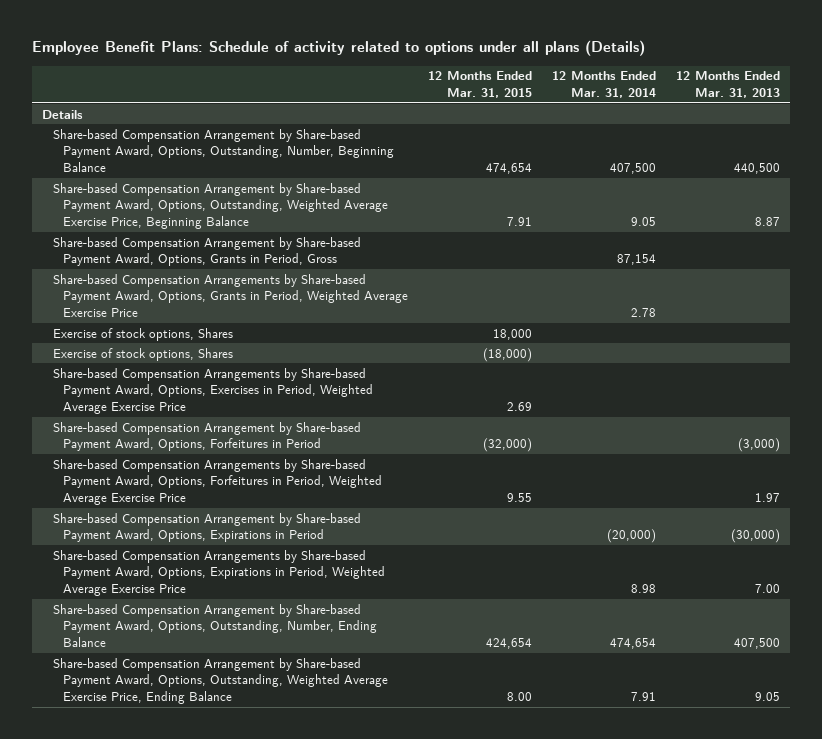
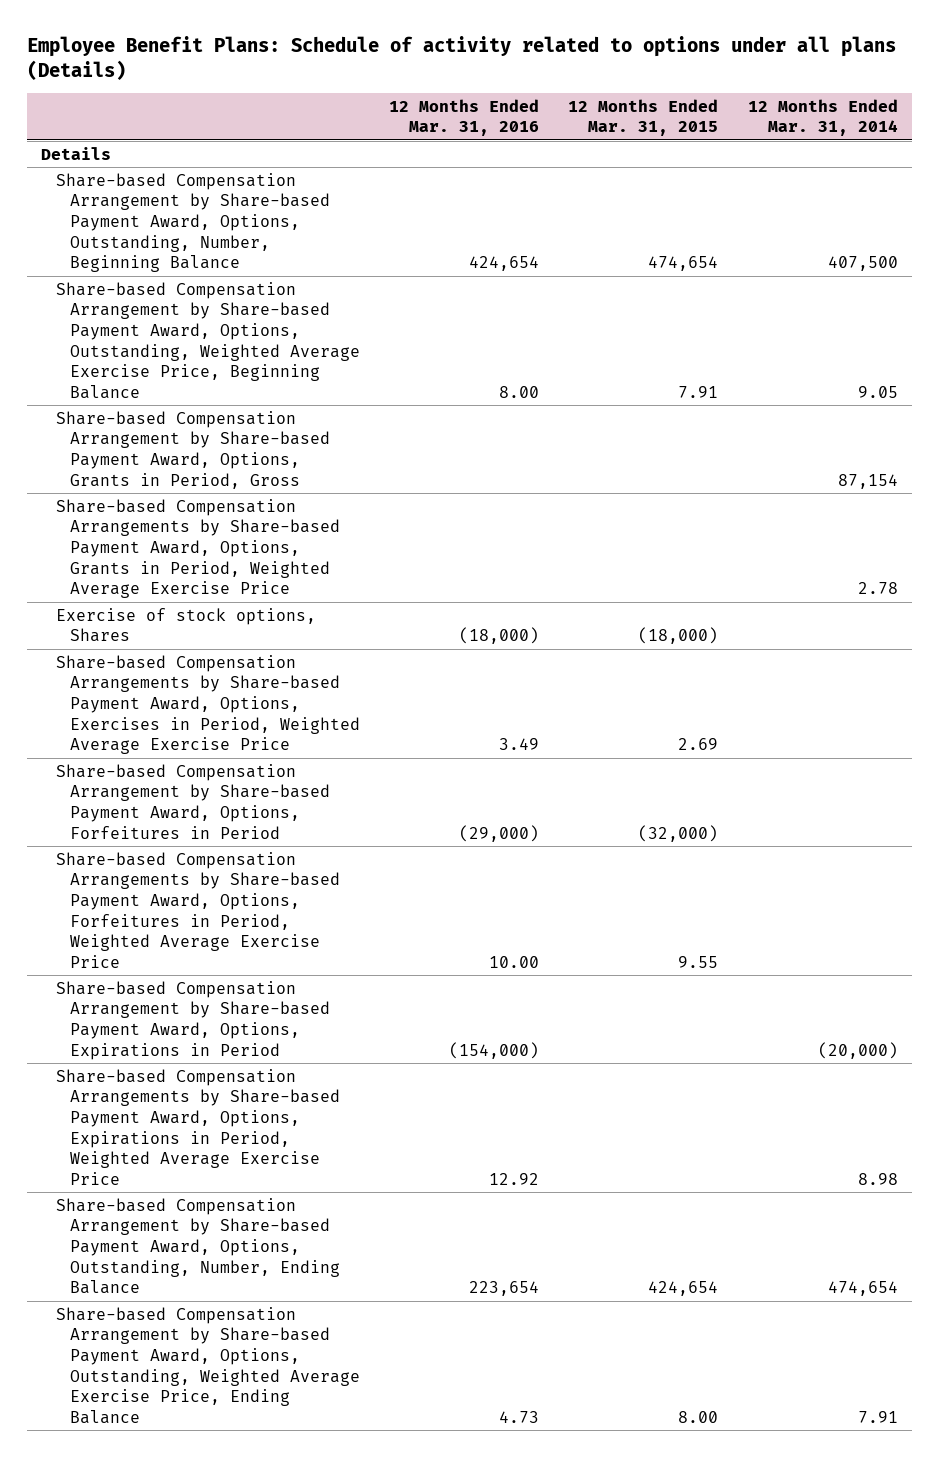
[676,71,781,99] 12 Months Ended Mar. 31, 2013 -> none
none -> [389,98,540,137] 12 Months Ended Mar. 31, 2016
[52,327,233,341] Exercise of stock options, Shares -> none

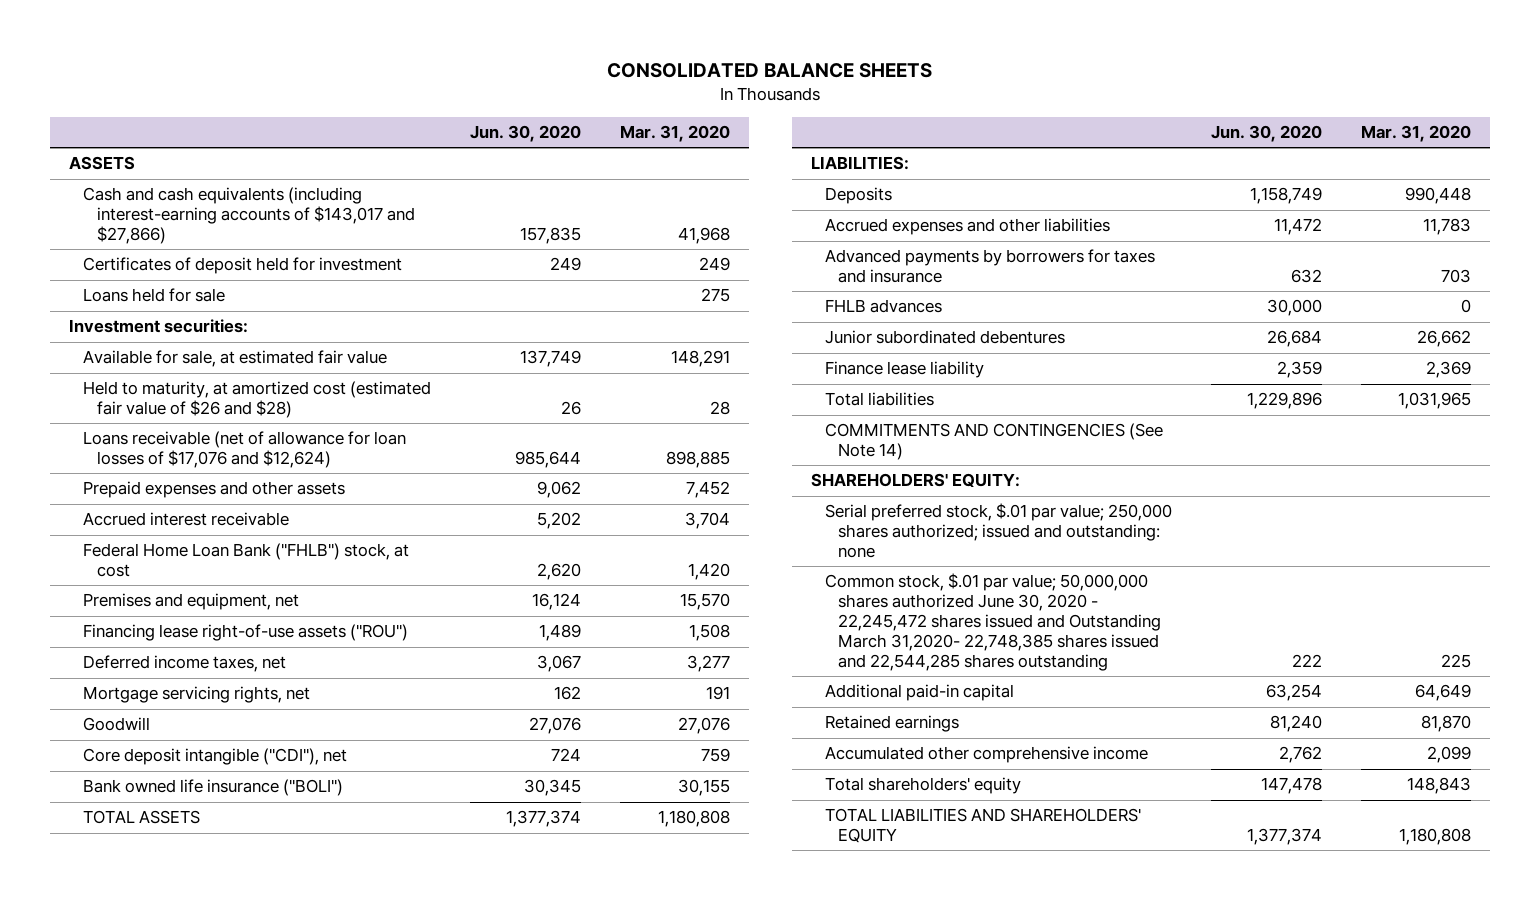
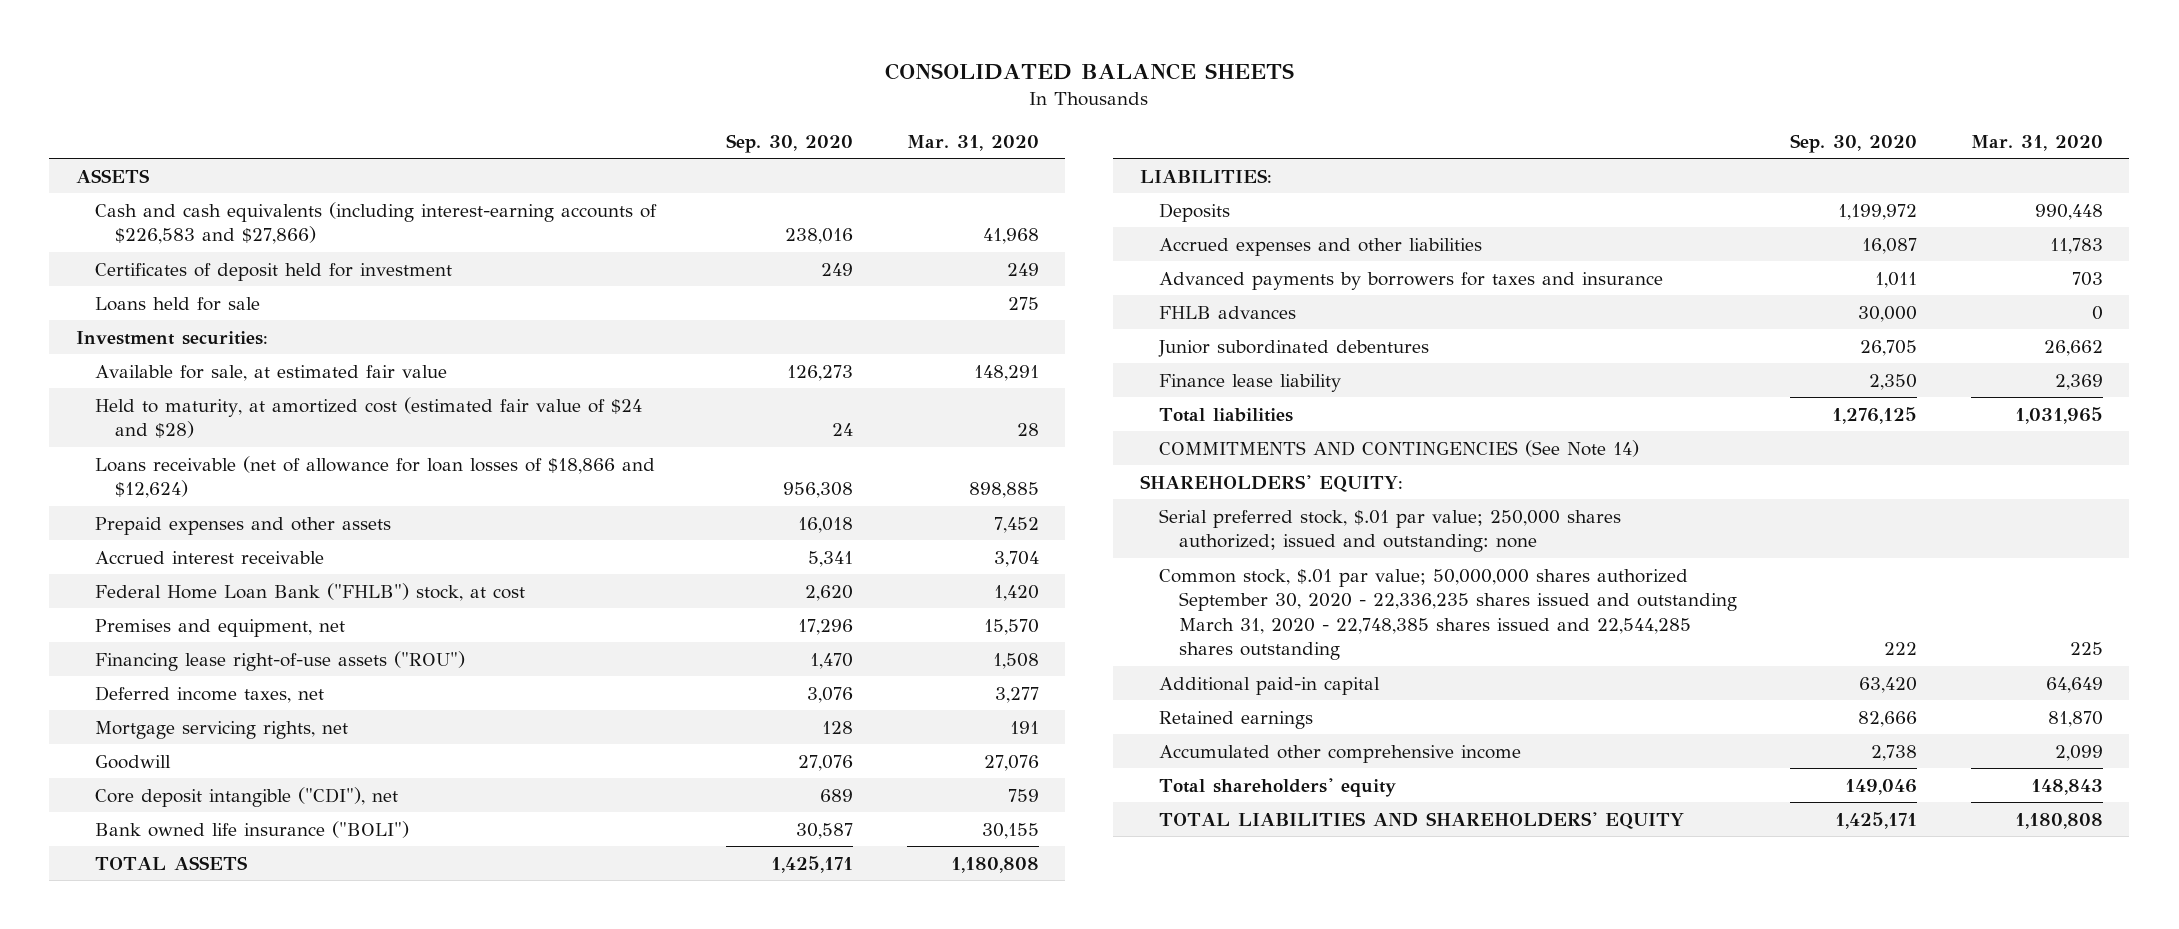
[469,124,581,142] Jun. 30, 2020 -> none
none -> [726,133,854,153] Sep. 30, 2020
[83,187,416,245] Cash and cash equivalents (including interest-earning accounts of $143,017 and $27,866) -> [95,201,658,245] Cash and cash equivalents (including interest-earning accounts of $226,583 and $27,866)
[83,381,432,419] Held to maturity, at amortized cost (estimated fair value of $26 and $28) -> [95,396,643,439] Held to maturity, at amortized cost (estimated fair value of $24 and $28)
[83,431,407,469] Loans receivable (net of allowance for loan losses of $17,076 and $12,624) -> [95,455,656,499] Loans receivable (net of allowance for loan losses of $18,866 and $12,624)
[824,573,1162,671] Common stock, $.01 par value; 50,000,000 shares authorized June 30, 2020 - 22,245,472 shares issued and Outstanding March 31,2020- 22,748,385 shares issued and 22,544,285 shares outstanding -> [1159,568,1737,660] Common stock, $.01 par value; 50,000,000 shares authorized September 30, 2020 - 22,336,235 shares issued and outstanding March 31, 2020 - 22,748,385 shares issued and 22,544,285 shares outstanding

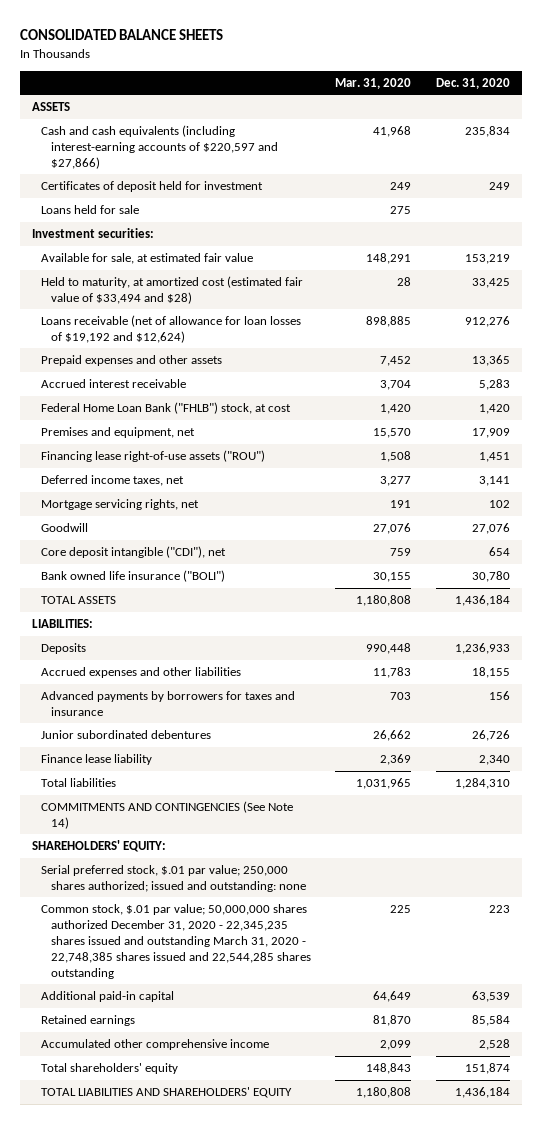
[726,133,854,153] Sep. 30, 2020 -> none
none -> [435,77,510,89] Dec. 31, 2020
[95,201,658,245] Cash and cash equivalents (including interest-earning accounts of $226,583 and $27,866) -> [41,125,278,169] Cash and cash equivalents (including interest-earning accounts of $220,597 and $27,866)
[95,396,643,439] Held to maturity, at amortized cost (estimated fair value of $24 and $28) -> [41,276,304,304] Held to maturity, at amortized cost (estimated fair value of $33,494 and $28)
[95,455,656,499] Loans receivable (net of allowance for loan losses of $18,866 and $12,624) -> [41,315,302,343] Loans receivable (net of allowance for loan losses of $19,192 and $12,624)
[1159,305,1297,319] FHLB advances -> none
[1159,568,1737,660] Common stock, $.01 par value; 50,000,000 shares authorized September 30, 2020 - 22,336,235 shares issued and outstanding March 31, 2020 - 22,748,385 shares issued and 22,544,285 shares outstanding -> [41,904,311,979] Common stock, $.01 par value; 50,000,000 shares authorized December 31, 2020 - 22,345,235 shares issued and outstanding March 31, 2020 - 22,748,385 shares issued and 22,544,285 shares outstanding

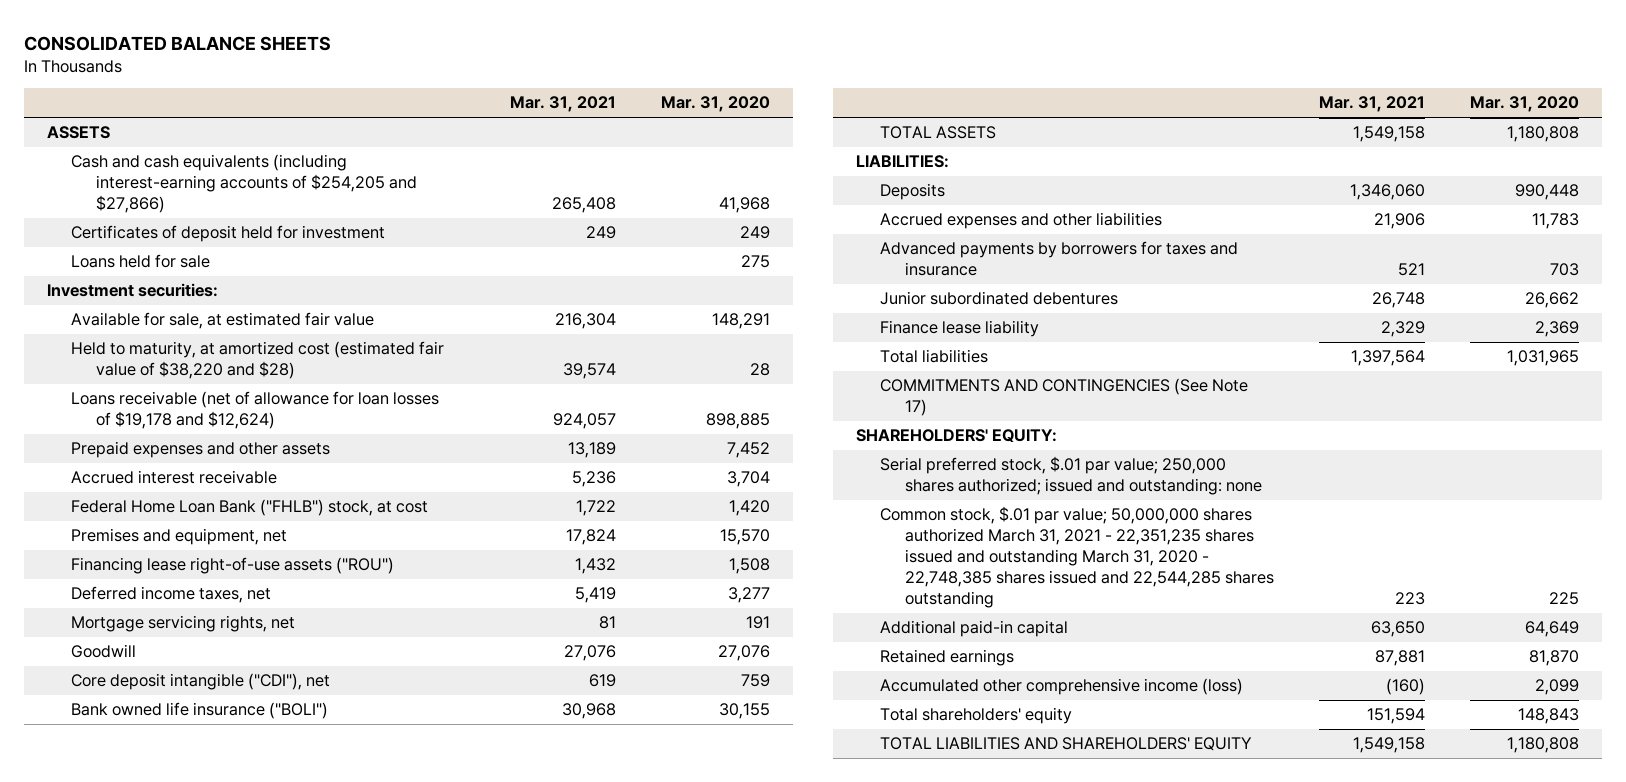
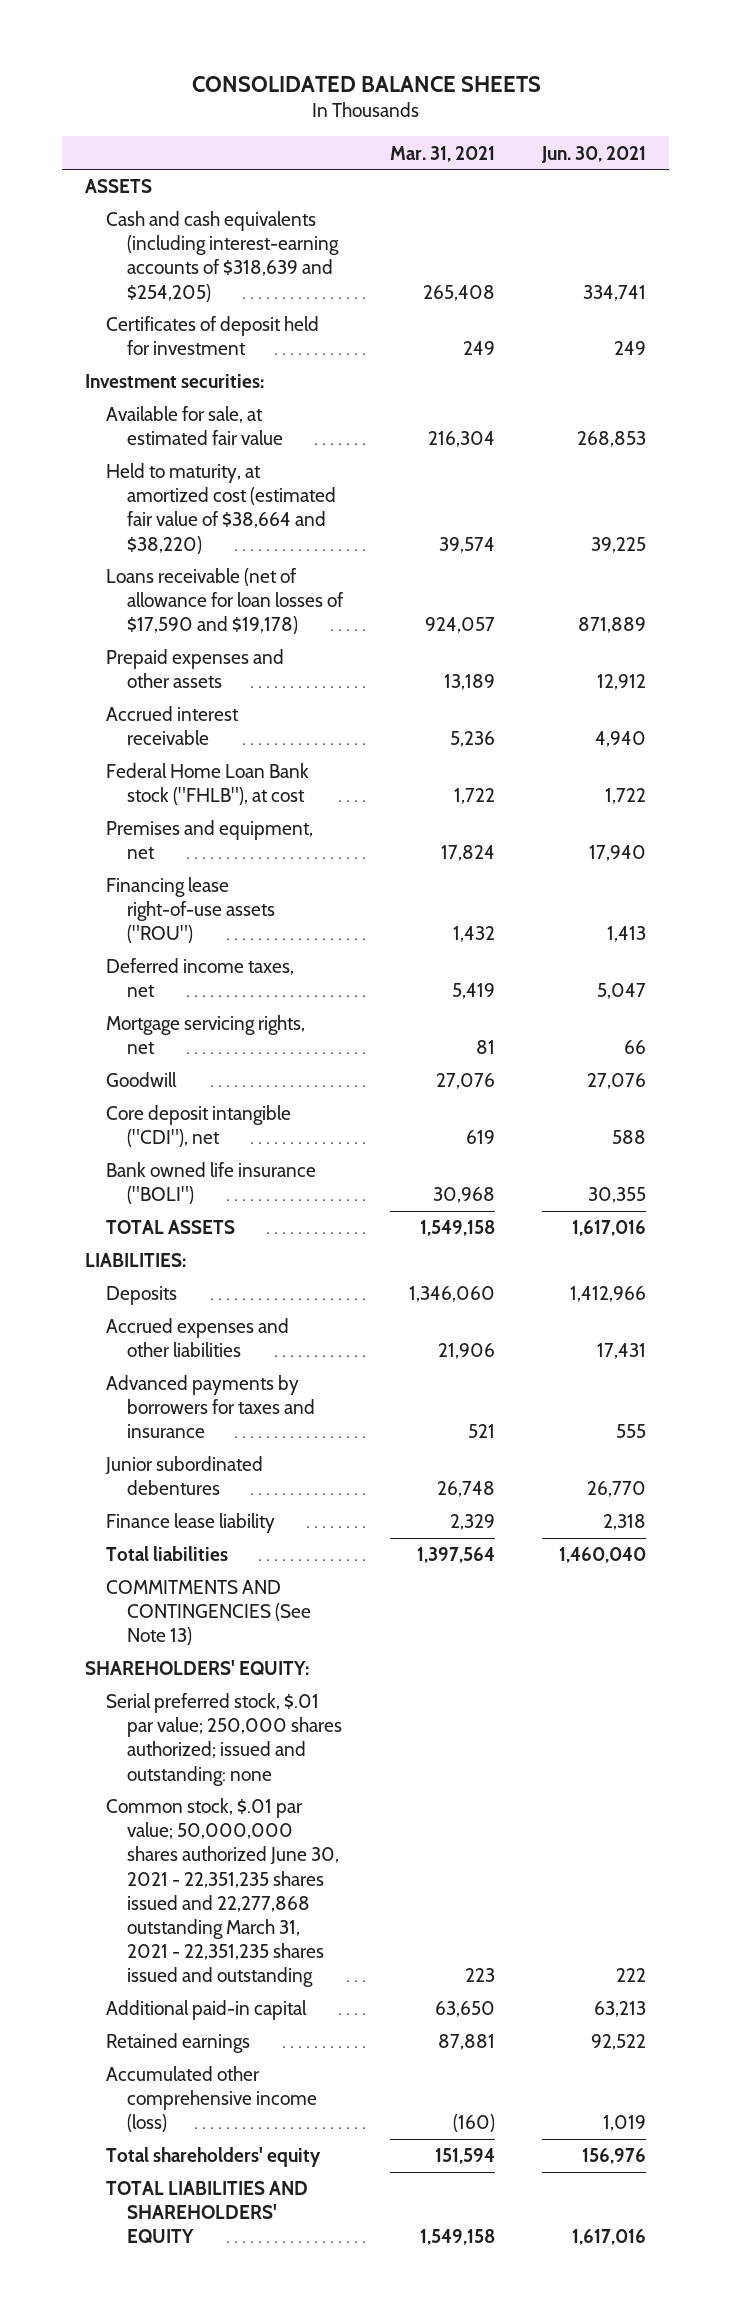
[661,96,771,113] Mar. 31, 2020 -> none
none -> [540,145,646,163] Jun. 30, 2021
[71,154,417,214] Cash and cash equivalents (including interest-earning accounts of $254,205 and $27,866) -> [106,211,340,302] Cash and cash equivalents (including interest-earning accounts of $318,639 and $254,205)
[71,254,211,269] Loans held for sale -> none
[71,341,445,380] Held to maturity, at amortized cost (estimated fair value of $38,220 and $28) -> [106,463,337,554] Held to maturity, at amortized cost (estimated fair value of $38,664 and $38,220)
[71,391,440,430] Loans receivable (net of allowance for loan losses of $19,178 and $12,624) -> [106,568,345,635] Loans receivable (net of allowance for loan losses of $17,590 and $19,178)
[71,499,429,517] Federal Home Loan Bank ("FHLB") stock, at cost -> [106,763,310,806] Federal Home Loan Bank stock ("FHLB"), at cost
[880,378,1249,417] COMMITMENTS AND CONTINGENCIES (See Note 17) -> [106,1580,312,1646] COMMITMENTS AND CONTINGENCIES (See Note 13)
[880,506,1274,608] Common stock, $.01 par value; 50,000,000 shares authorized March 31, 2021 - 22,351,235 shares issued and outstanding March 31, 2020 - 22,748,385 shares issued and 22,544,285 shares outstanding -> [106,1798,340,1988] Common stock, $.01 par value; 50,000,000 shares authorized June 30, 2021 - 22,351,235 shares issued and 22,277,868 outstanding March 31, 2021 - 22,351,235 shares issued and outstanding

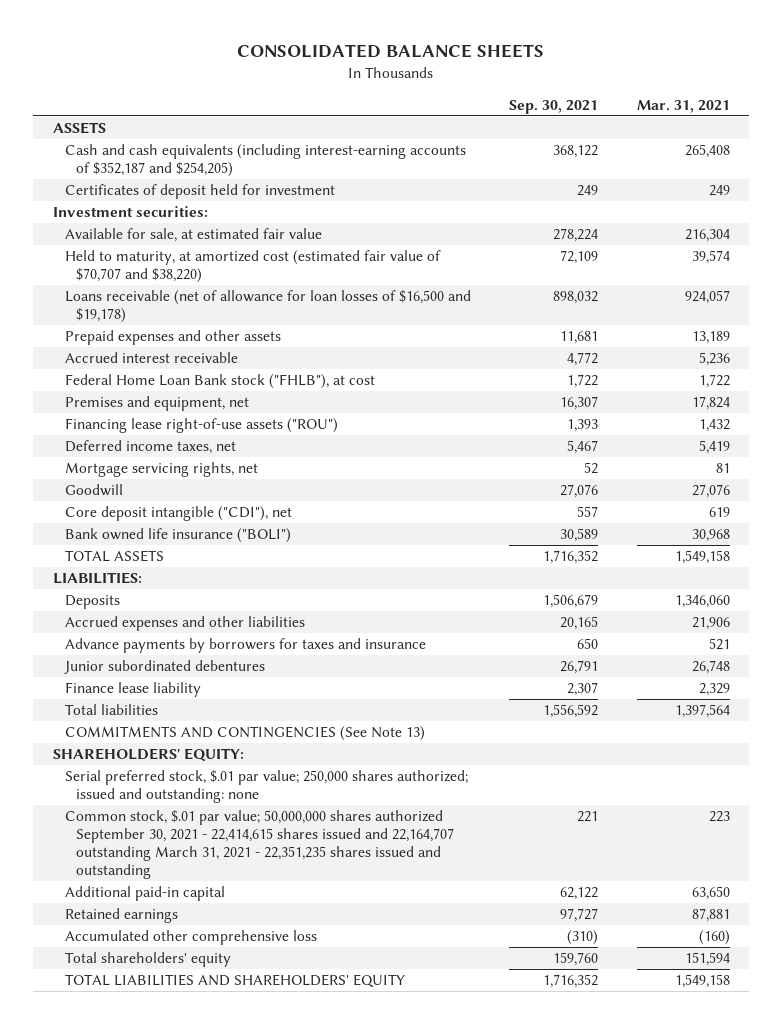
[540,145,646,163] Jun. 30, 2021 -> none
none -> [509,99,599,114] Sep. 30, 2021
[106,211,340,302] Cash and cash equivalents (including interest-earning accounts of $318,639 and $254,205) -> [64,144,466,178] Cash and cash equivalents (including interest-earning accounts of $352,187 and $254,205)
[106,463,337,554] Held to maturity, at amortized cost (estimated fair value of $38,664 and $38,220) -> [64,250,441,284] Held to maturity, at amortized cost (estimated fair value of $70,707 and $38,220)
[106,568,345,635] Loans receivable (net of allowance for loan losses of $17,590 and $19,178) -> [64,290,471,324] Loans receivable (net of allowance for loan losses of $16,500 and $19,178)
[106,1375,316,1439] Advanced payments by borrowers for taxes and insurance -> [64,638,426,654] Advance payments by borrowers for taxes and insurance
[106,1798,340,1988] Common stock, $.01 par value; 50,000,000 shares authorized June 30, 2021 - 22,351,235 shares issued and 22,277,868 outstanding March 31, 2021 - 22,351,235 shares issued and outstanding -> [64,810,455,880] Common stock, $.01 par value; 50,000,000 shares authorized September 30, 2021 - 22,414,615 shares issued and 22,164,707 outstanding March 31, 2021 - 22,351,235 shares issued and outstanding
[106,2066,318,2133] Accumulated other comprehensive income (loss) -> [64,930,317,946] Accumulated other comprehensive loss

